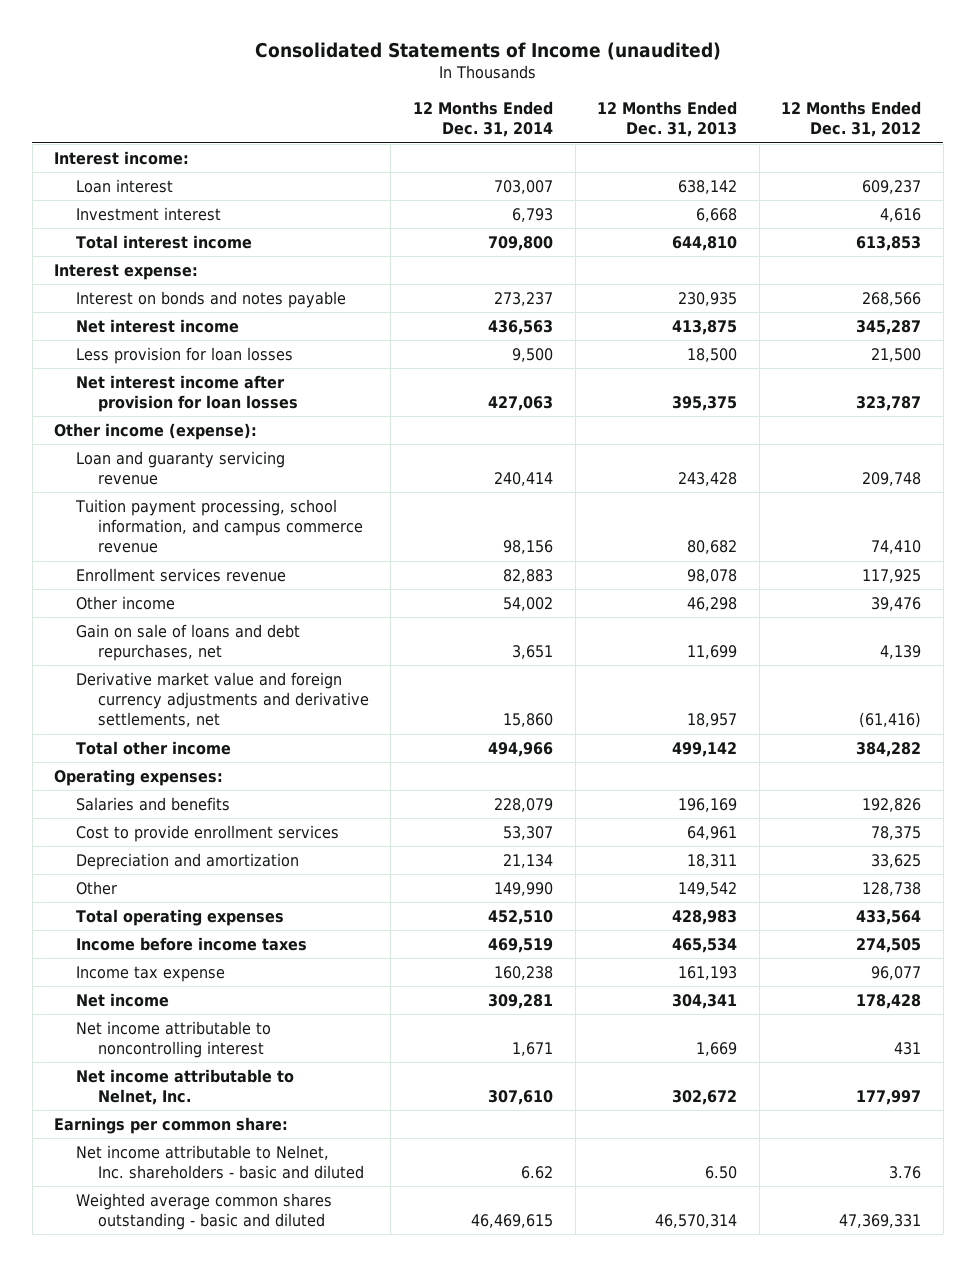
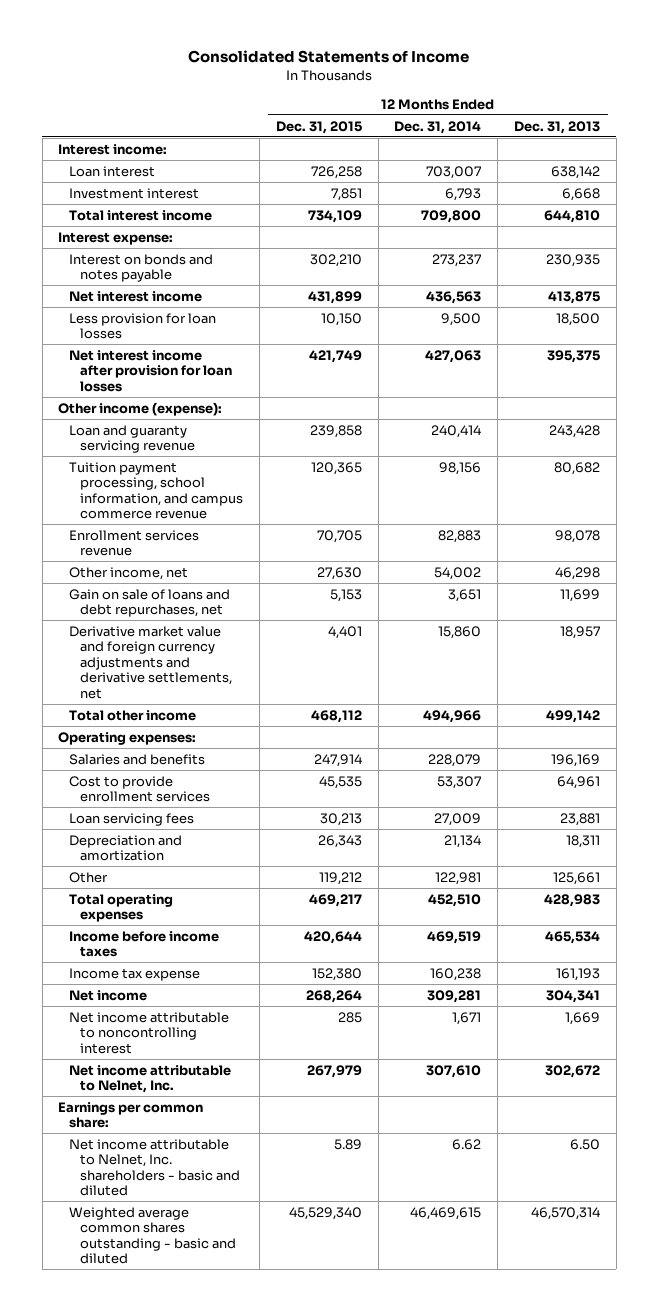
[254,41,721,60] Consolidated Statements of Income (unaudited) -> [188,50,470,64] Consolidated Statements of Income
[781,101,922,138] 12 Months Ended Dec. 31, 2012 -> none
none -> [275,120,362,134] Dec. 31, 2015
[76,595,176,610] Other income -> [69,566,189,580] Other income, net
none -> [69,812,195,826] Loan servicing fees
[494,881,554,896] 149,990 -> [435,871,482,885] 122,981
[678,881,738,896] 149,542 -> [553,871,601,885] 125,661

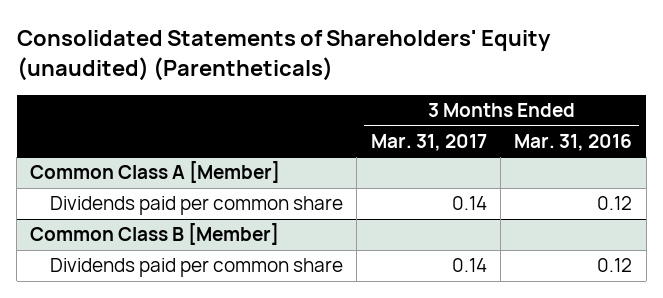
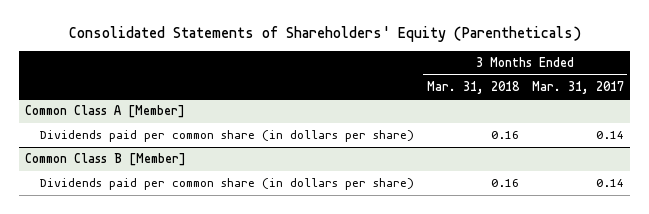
[16,30,551,81] Consolidated Statements of Shareholders' Equity (unaudited) (Parentheticals) -> [68,26,581,43] Consolidated Statements of Shareholders' Equity (Parentheticals)
[514,133,633,151] Mar. 31, 2016 -> none
none -> [426,80,520,94] 3 Months Ended Mar. 31, 2018
[50,196,344,216] Dividends paid per common share -> [39,130,414,143] Dividends paid per common share (in dollars per share)
[50,258,344,278] Dividends paid per common share -> [39,178,414,191] Dividends paid per common share (in dollars per share)

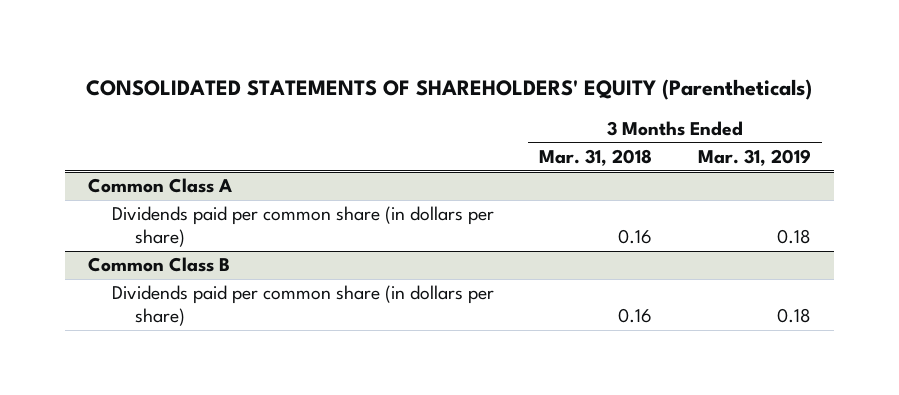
[68,26,581,43] Consolidated Statements of Shareholders' Equity (Parentheticals) -> [86,79,813,101] CONSOLIDATED STATEMENTS OF SHAREHOLDERS' EQUITY (Parentheticals)
[531,80,624,94] 3 Months Ended Mar. 31, 2017 -> none
none -> [697,149,811,167] Mar. 31, 2019
[25,105,186,119] Common Class A [Member] -> [87,178,232,194] Common Class A
[25,153,187,167] Common Class B [Member] -> [87,257,230,273] Common Class B

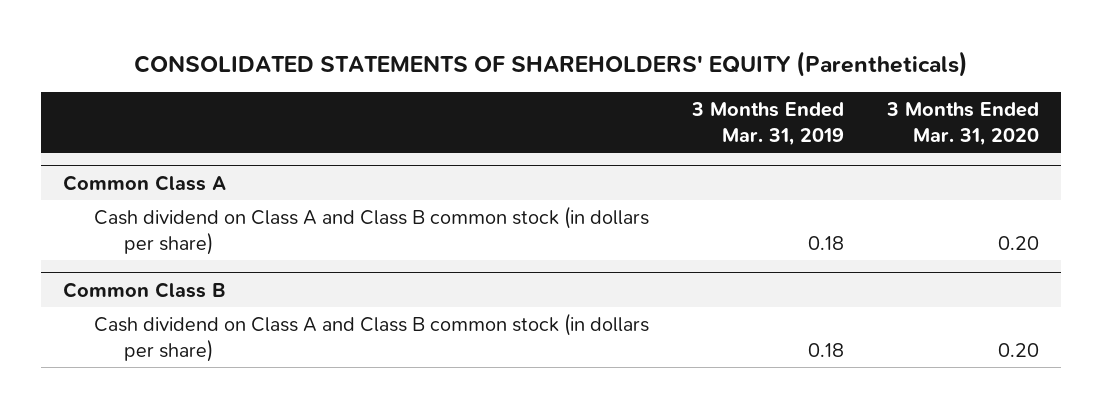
[539,149,653,167] Mar. 31, 2018 -> none
none -> [886,102,1040,147] 3 Months Ended Mar. 31, 2020
[111,206,494,248] Dividends paid per common share (in dollars per share) -> [93,205,649,255] Cash dividend on Class A and Class B common stock (in dollars per share)
[111,285,494,327] Dividends paid per common share (in dollars per share) -> [93,312,649,362] Cash dividend on Class A and Class B common stock (in dollars per share)

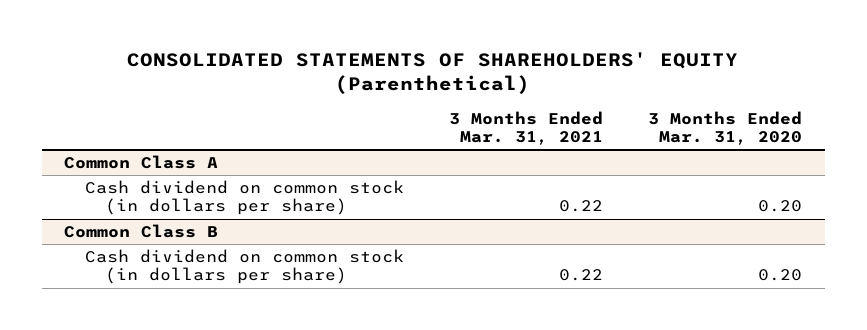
[134,51,969,78] CONSOLIDATED STATEMENTS OF SHAREHOLDERS' EQUITY (Parentheticals) -> [127,51,739,94] CONSOLIDATED STATEMENTS OF SHAREHOLDERS' EQUITY (Parenthetical)
[690,102,844,147] 3 Months Ended Mar. 31, 2019 -> none
none -> [448,110,603,145] 3 Months Ended Mar. 31, 2021
[93,205,649,255] Cash dividend on Class A and Class B common stock (in dollars per share) -> [84,180,404,216] Cash dividend on common stock (in dollars per share)
[93,312,649,362] Cash dividend on Class A and Class B common stock (in dollars per share) -> [84,249,404,285] Cash dividend on common stock (in dollars per share)

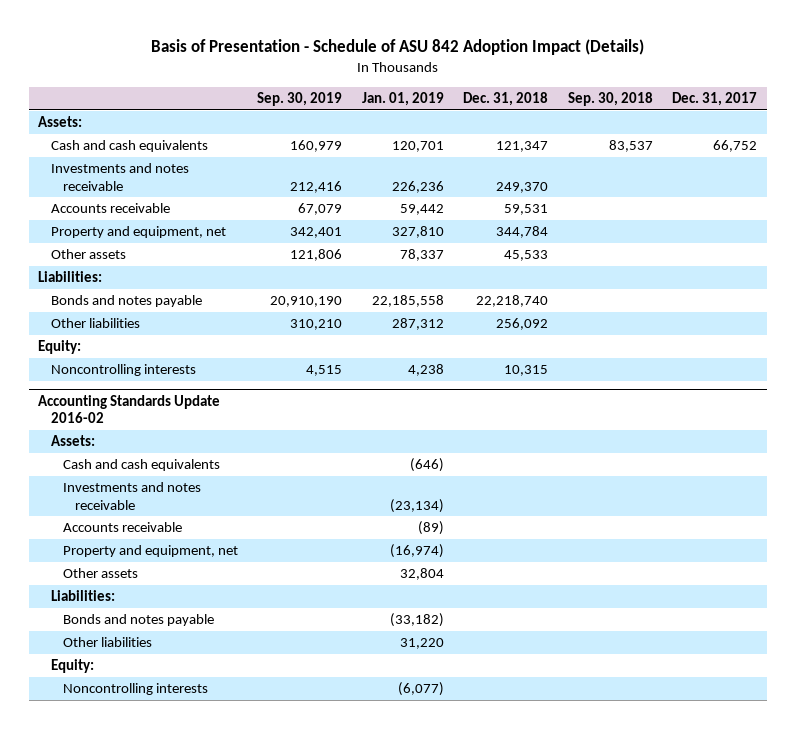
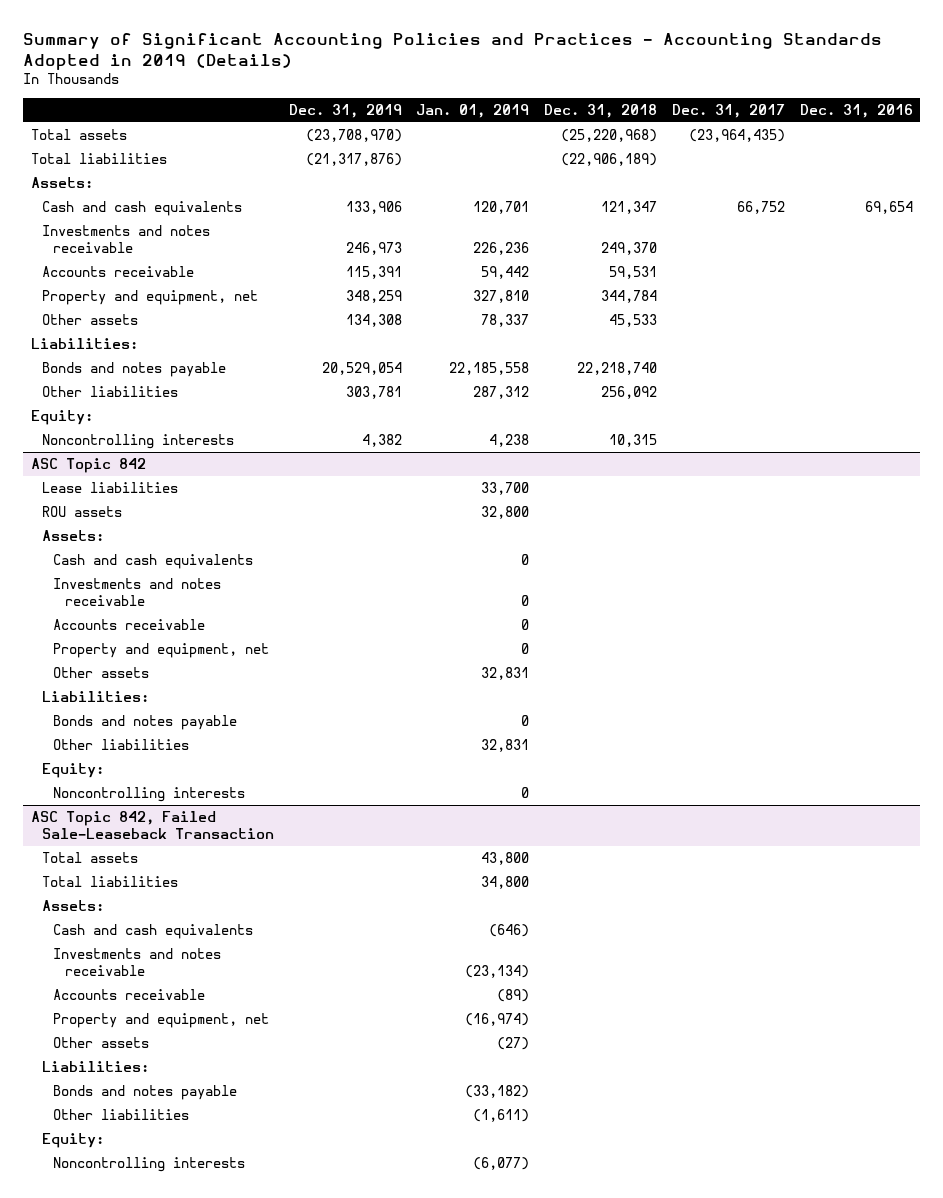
[150,38,644,55] Basis of Presentation - Schedule of ASU 842 Adoption Impact (Details) -> [23,32,883,70] Summary of Significant Accounting Policies and Practices - Accounting Standards Adopted in 2019 (Details)
[257,91,343,106] Sep. 30, 2019 -> none
[567,91,653,106] Sep. 30, 2018 -> none
none -> [288,103,402,118] Dec. 31, 2019
none -> [799,103,913,118] Dec. 31, 2016
none -> [30,129,127,141] Total assets
none -> [30,153,167,165] Total liabilities
[38,395,221,424] Accounting Standards Update 2016-02 -> [30,458,146,474] ASC Topic 842
none -> [42,482,179,494] Lease liabilities
none -> [42,506,123,518] ROU assets
none -> [53,554,254,570] Cash and cash equivalents
none -> [53,578,222,606] Investments and notes receivable
none -> [53,619,206,631] Accounts receivable
none -> [53,643,270,659] Property and equipment, net
none -> [53,667,150,679] Other assets
none -> [42,691,150,703] Liabilities:
none -> [53,715,238,731] Bonds and notes payable
none -> [53,739,190,751] Other liabilities
none -> [42,763,105,779] Equity:
none -> [53,787,246,803] Noncontrolling interests
none -> [30,811,275,839] ASC Topic 842, Failed Sale-Leaseback Transaction
none -> [42,852,139,864] Total assets
none -> [42,876,179,888] Total liabilities
none -> [42,900,105,912] Assets:
[399,568,444,581] 32,804 -> [497,1037,530,1051] (27)
[399,638,444,650] 31,220 -> [473,1109,530,1123] (1,611)

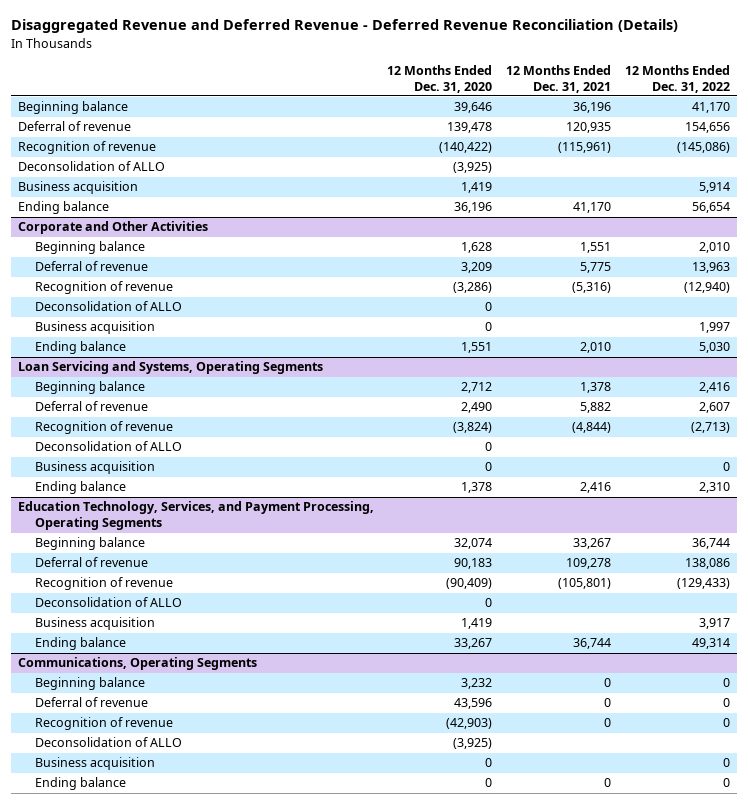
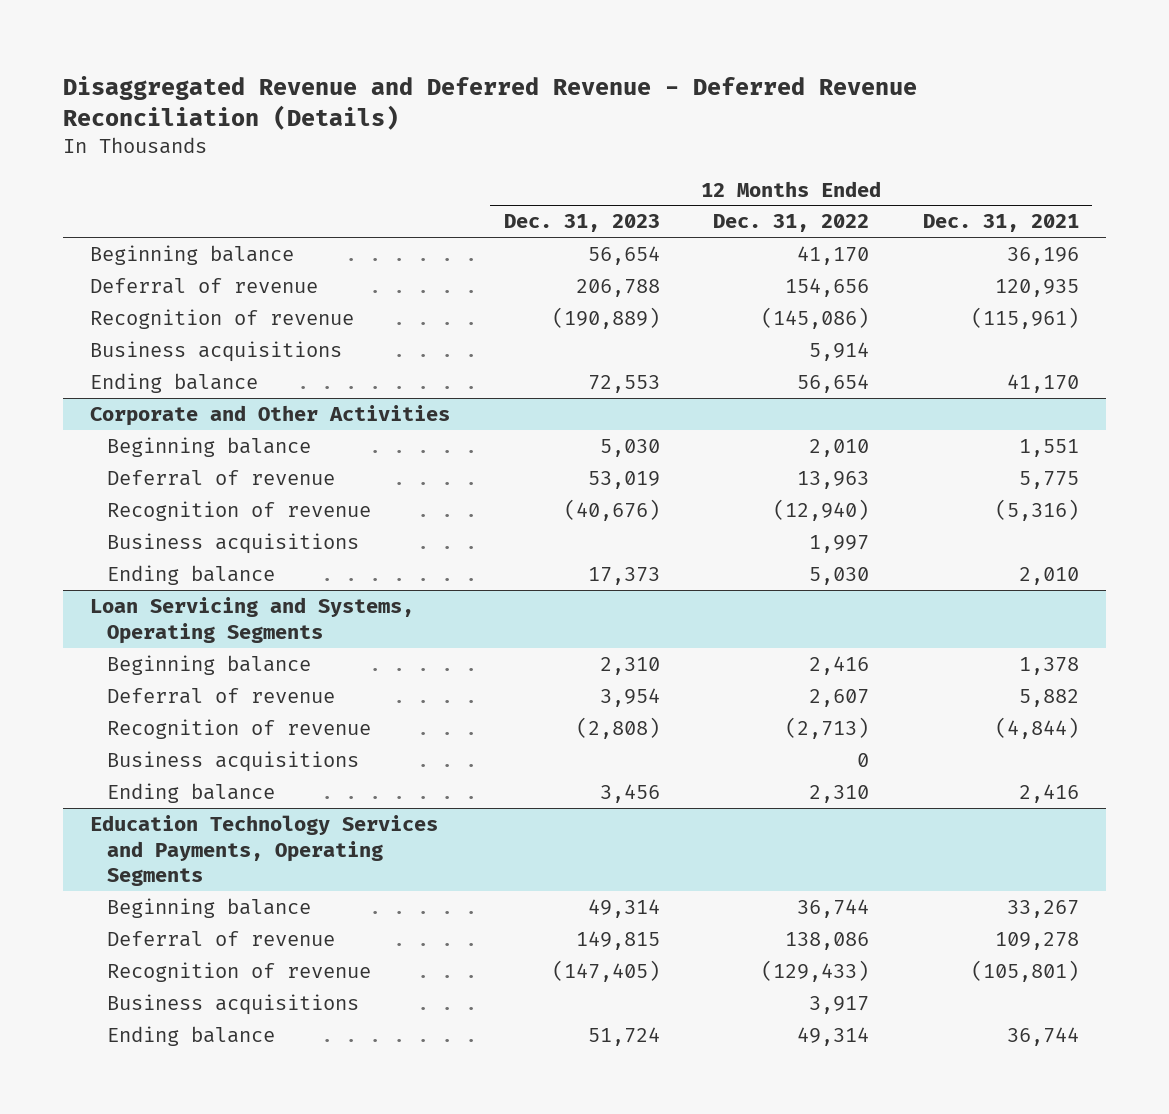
[387,64,493,93] 12 Months Ended Dec. 31, 2020 -> none
none -> [503,214,660,233] Dec. 31, 2023
[17,161,165,172] Deconsolidation of ALLO -> none
[17,181,138,195] Business acquisition -> [90,340,343,362] Business acquisitions
[34,301,182,312] Deconsolidation of ALLO -> none
[34,321,155,335] Business acquisition -> [106,532,359,554] Business acquisitions
[34,441,182,452] Deconsolidation of ALLO -> none
[34,461,155,475] Business acquisition -> [106,750,359,772] Business acquisitions
[17,501,374,531] Education Technology, Services, and Payment Processing, Operating Segments -> [90,814,439,887] Education Technology Services and Payments, Operating Segments
[34,597,182,608] Deconsolidation of ALLO -> none
[34,617,155,631] Business acquisition -> [106,993,359,1015] Business acquisitions
[17,657,257,671] Communications, Operating Segments -> none
[34,677,145,691] Beginning balance -> none
[34,697,148,708] Deferral of revenue -> none
[34,717,173,731] Recognition of revenue -> none
[34,737,182,748] Deconsolidation of ALLO -> none
[34,757,155,771] Business acquisition -> none
[34,777,126,791] Ending balance -> none

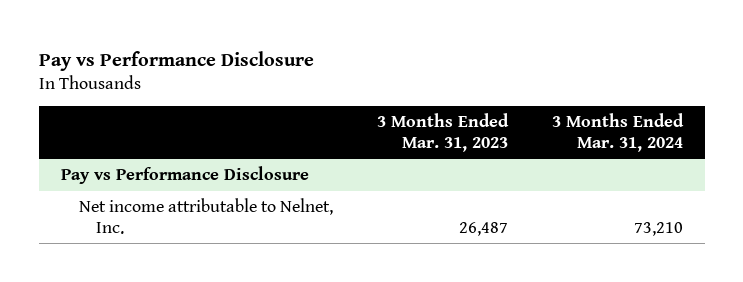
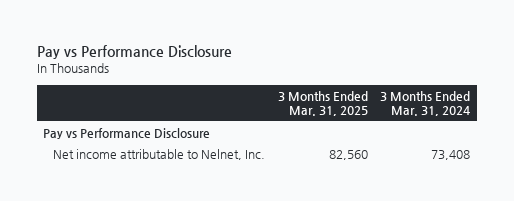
[376,113,509,152] 3 Months Ended Mar. 31, 2023 -> none
none -> [277,90,368,117] 3 Months Ended Mar. 31, 2025
[633,221,683,236] 73,210 -> [431,149,471,160] 73,408

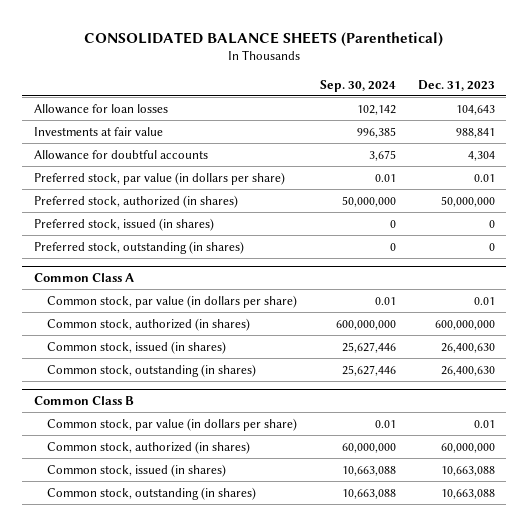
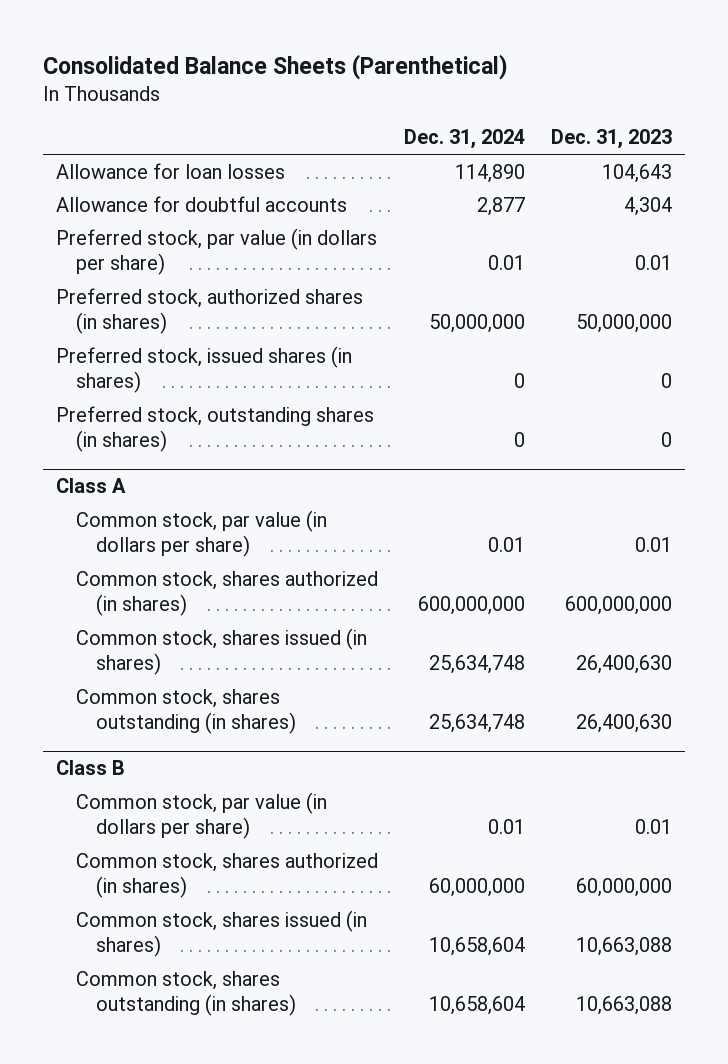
[84,31,444,47] CONSOLIDATED BALANCE SHEETS (Parenthetical) -> [42,53,508,80] Consolidated Balance Sheets (Parenthetical)
[319,79,396,92] Sep. 30, 2024 -> none
none -> [404,129,526,150] Dec. 31, 2024
[33,126,163,136] Investments at fair value -> none
[33,194,238,208] Preferred stock, authorized (in shares) -> [56,287,364,335] Preferred stock, authorized shares (in shares)
[33,217,214,231] Preferred stock, issued (in shares) -> [56,345,353,394] Preferred stock, issued shares (in shares)
[33,240,244,254] Preferred stock, outstanding (in shares) -> [56,405,375,453] Preferred stock, outstanding shares (in shares)
[33,272,134,282] Common Class A -> [56,478,127,494] Class A
[47,317,251,331] Common stock, authorized (in shares) -> [76,570,379,617] Common stock, shares authorized (in shares)
[47,340,227,354] Common stock, issued (in shares) -> [76,627,368,676] Common stock, shares issued (in shares)
[47,363,257,377] Common stock, outstanding (in shares) -> [76,688,297,735] Common stock, shares outstanding (in shares)
[33,395,134,405] Common Class B -> [56,760,126,776] Class B
[47,440,251,454] Common stock, authorized (in shares) -> [76,852,379,899] Common stock, shares authorized (in shares)
[47,463,227,477] Common stock, issued (in shares) -> [76,909,368,958] Common stock, shares issued (in shares)
[47,486,257,500] Common stock, outstanding (in shares) -> [76,970,297,1017] Common stock, shares outstanding (in shares)

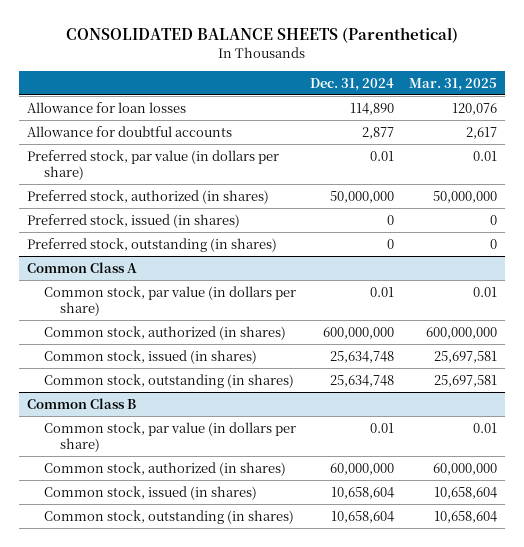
[42,53,508,80] Consolidated Balance Sheets (Parenthetical) -> [66,26,459,43] CONSOLIDATED BALANCE SHEETS (Parenthetical)
[551,129,673,150] Dec. 31, 2023 -> none
none -> [409,77,498,91] Mar. 31, 2025
[56,287,364,335] Preferred stock, authorized shares (in shares) -> [26,189,269,204] Preferred stock, authorized (in shares)
[56,345,353,394] Preferred stock, issued shares (in shares) -> [26,213,240,228] Preferred stock, issued (in shares)
[56,405,375,453] Preferred stock, outstanding shares (in shares) -> [26,237,277,252] Preferred stock, outstanding (in shares)
[56,478,127,494] Class A -> [26,261,137,273] Common Class A
[76,570,379,617] Common stock, shares authorized (in shares) -> [43,325,286,340] Common stock, authorized (in shares)
[76,627,368,676] Common stock, shares issued (in shares) -> [43,349,257,364] Common stock, issued (in shares)
[76,688,297,735] Common stock, shares outstanding (in shares) -> [43,373,294,388] Common stock, outstanding (in shares)
[56,760,126,776] Class B -> [26,397,136,409] Common Class B
[76,852,379,899] Common stock, shares authorized (in shares) -> [43,461,286,476] Common stock, authorized (in shares)
[76,909,368,958] Common stock, shares issued (in shares) -> [43,485,257,500] Common stock, issued (in shares)
[76,970,297,1017] Common stock, shares outstanding (in shares) -> [43,509,294,524] Common stock, outstanding (in shares)

